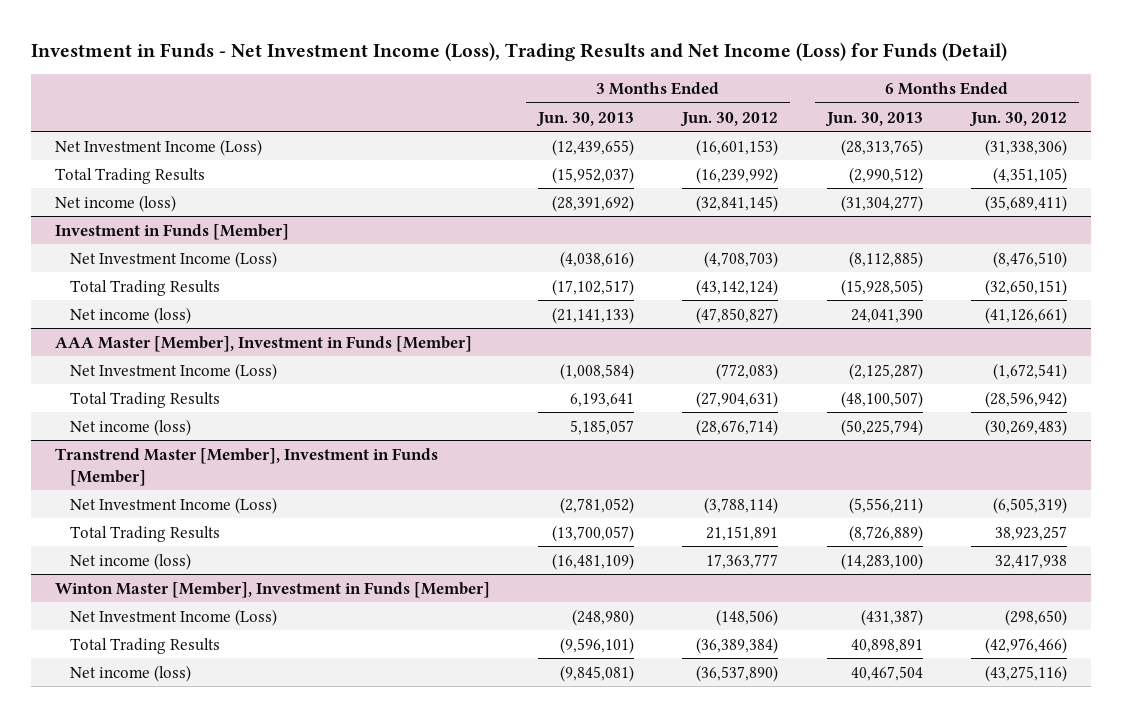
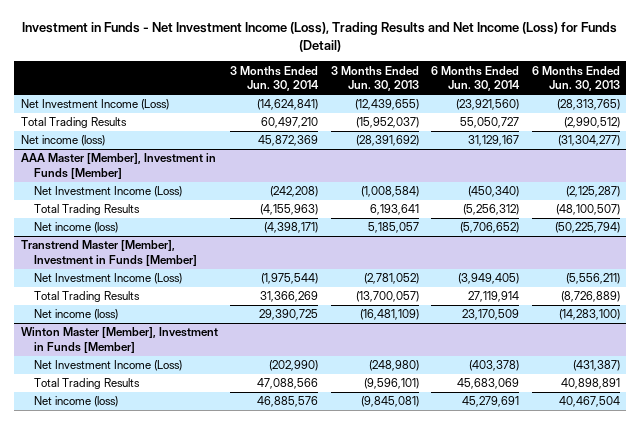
[680,111,779,127] Jun. 30, 2012 -> none
[968,111,1067,127] Jun. 30, 2012 -> none
none -> [230,65,320,92] 3 Months Ended Jun. 30, 2014
none -> [431,65,521,92] 6 Months Ended Jun. 30, 2014
[54,223,289,240] Investment in Funds [Member] -> none
[70,250,278,268] Net Investment Income (Loss) -> none
[70,279,221,296] Total Trading Results -> none
[70,306,192,324] Net income (loss) -> none

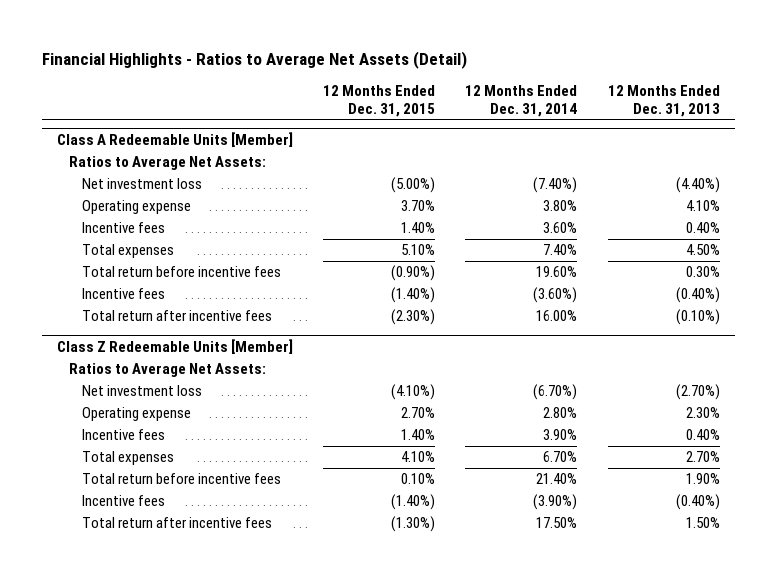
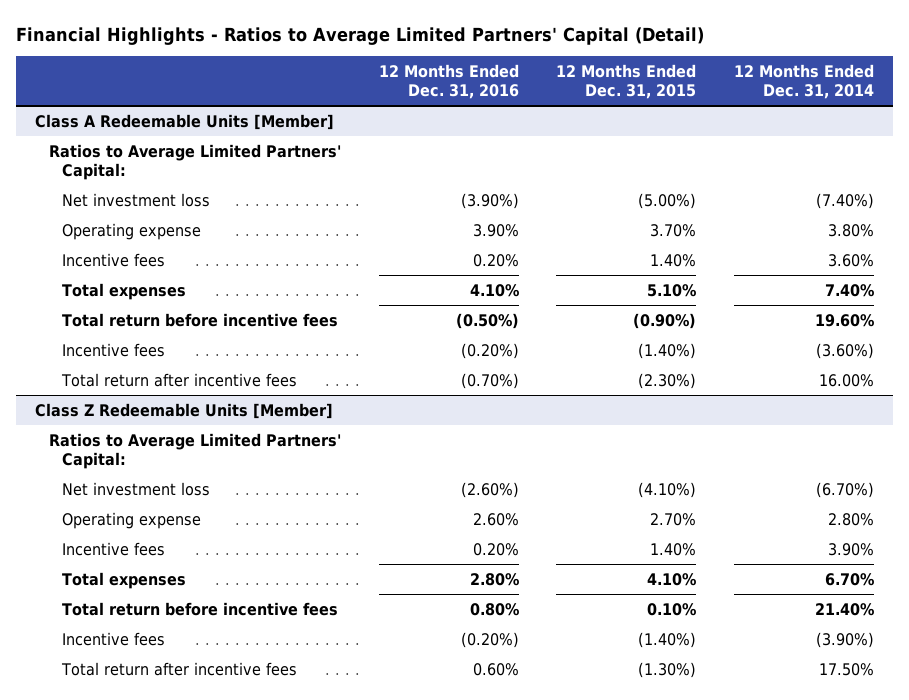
[41,50,467,69] Financial Highlights - Ratios to Average Net Assets (Detail) -> [16,26,705,45] Financial Highlights - Ratios to Average Limited Partners' Capital (Detail)
[607,84,720,117] 12 Months Ended Dec. 31, 2013 -> none
none -> [378,63,519,100] 12 Months Ended Dec. 31, 2016
[69,156,267,171] Ratios to Average Net Assets: -> [48,143,341,180] Ratios to Average Limited Partners' Capital:
[69,363,267,378] Ratios to Average Net Assets: -> [48,432,341,469] Ratios to Average Limited Partners' Capital:

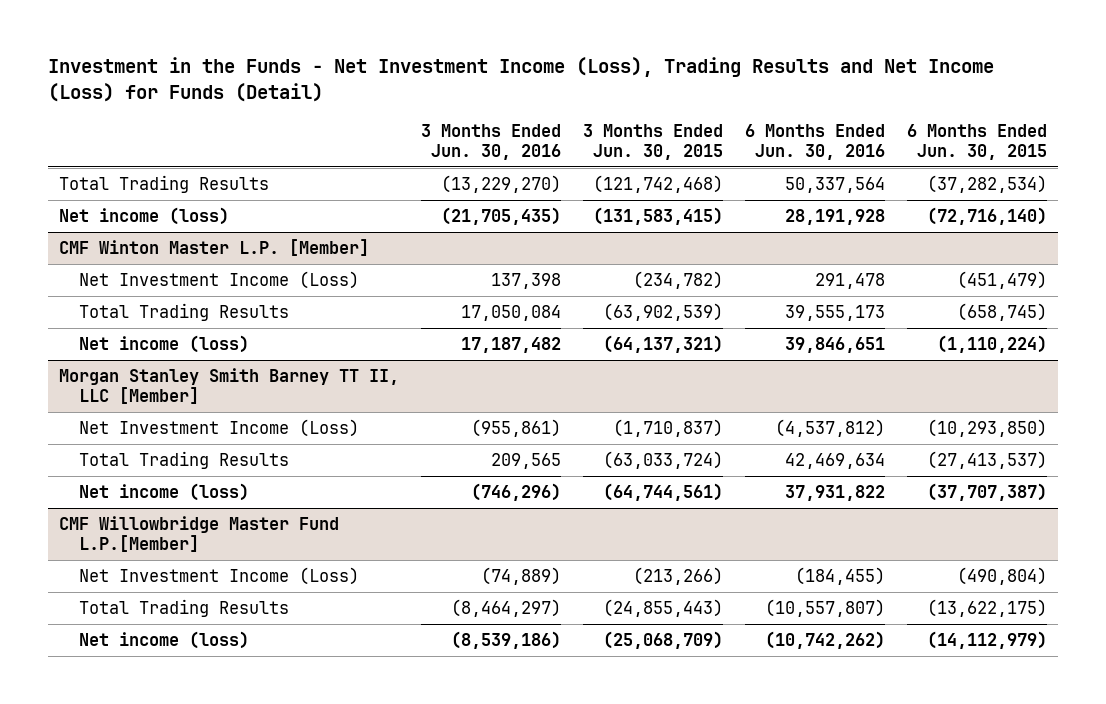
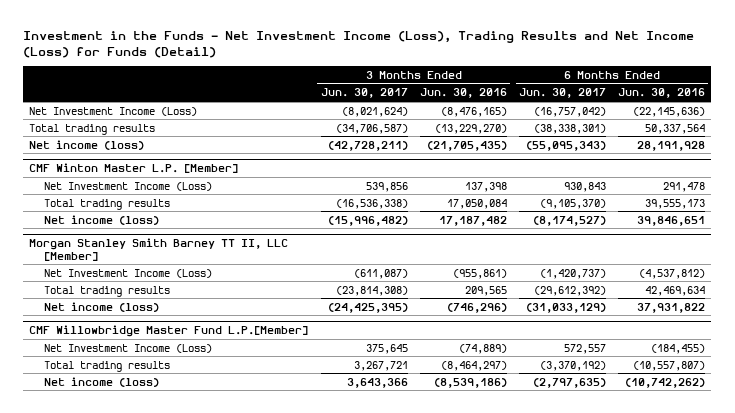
[582,124,723,161] 3 Months Ended Jun. 30, 2015 -> none
[906,124,1047,161] 6 Months Ended Jun. 30, 2015 -> none
none -> [320,88,408,99] Jun. 30, 2017
none -> [518,88,606,99] Jun. 30, 2017
none -> [29,106,198,116] Net Investment Income (Loss)
[58,174,269,193] Total Trading Results -> [29,123,156,135] Total trading results
[79,302,290,321] Total Trading Results -> [44,198,171,210] Total trading results
[79,450,290,469] Total Trading Results -> [44,285,171,297] Total trading results
[79,598,290,617] Total Trading Results -> [44,360,171,372] Total trading results

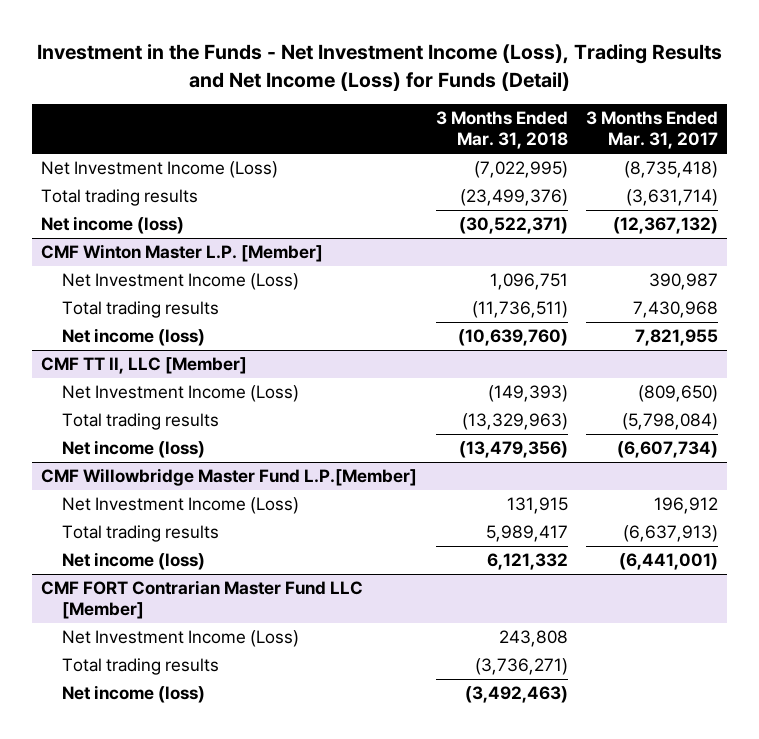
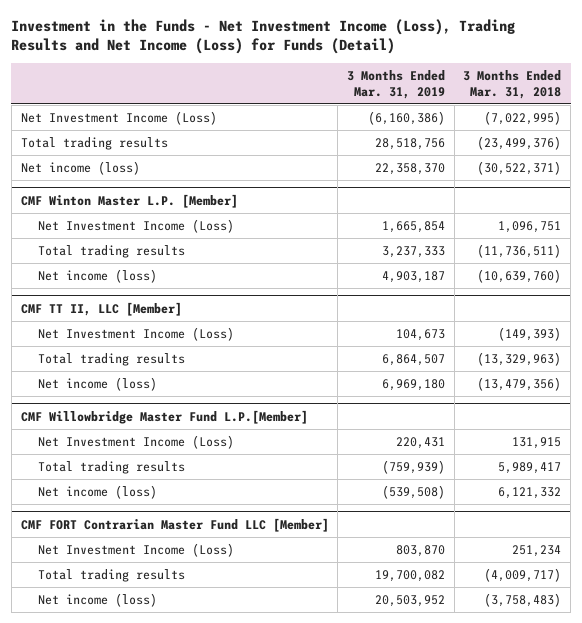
[585,111,718,150] 3 Months Ended Mar. 31, 2017 -> none
none -> [346,69,445,99] 3 Months Ended Mar. 31, 2019
[498,630,568,648] 243,808 -> [512,545,562,558] 251,234
[474,658,568,676] (3,736,271) -> [484,568,562,583] (4,009,717)
[464,686,568,704] (3,492,463) -> [484,593,562,608] (3,758,483)

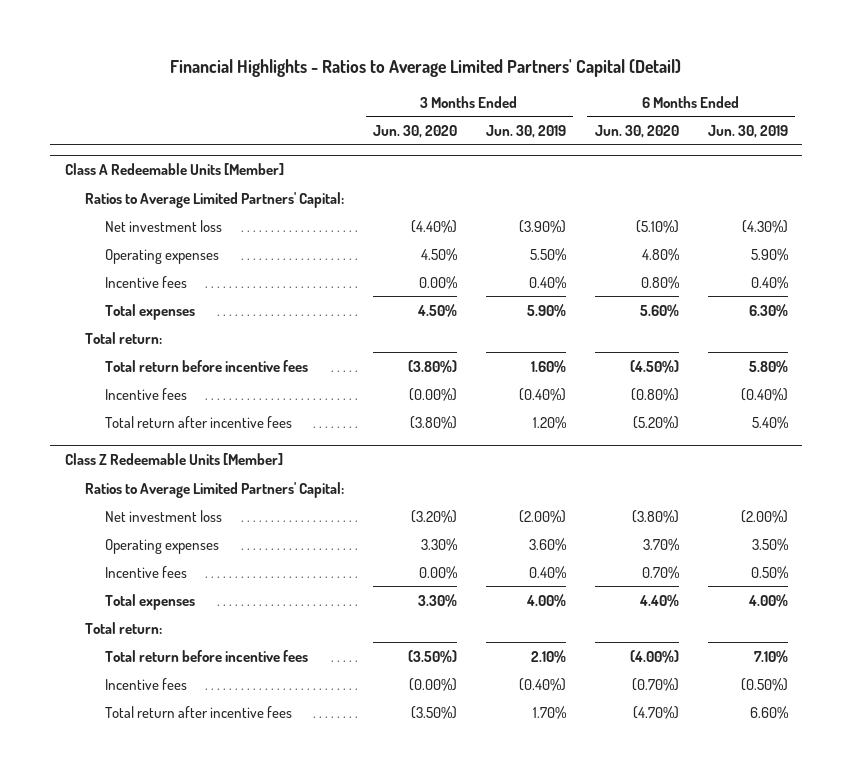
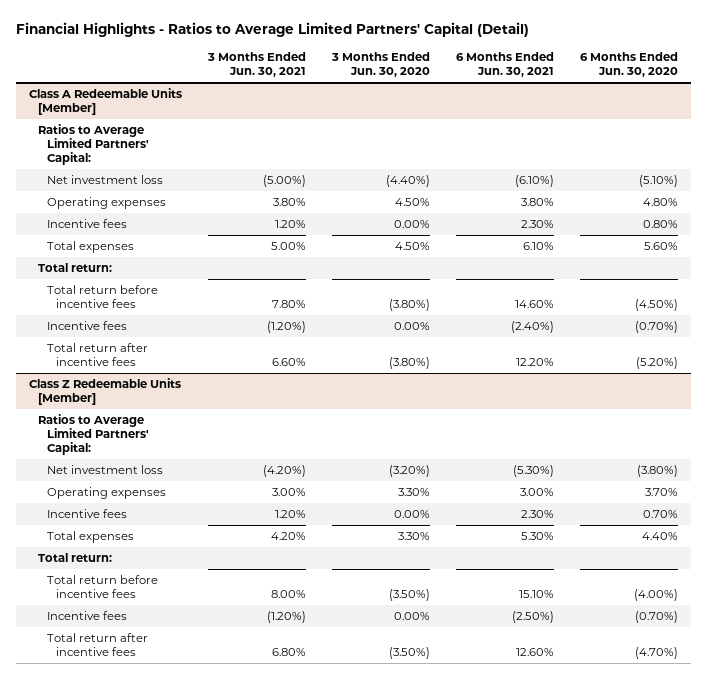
[485,125,566,139] Jun. 30, 2019 -> none
[707,125,788,139] Jun. 30, 2019 -> none
none -> [207,52,307,78] 3 Months Ended Jun. 30, 2021
none -> [456,52,555,78] 6 Months Ended Jun. 30, 2021
[408,387,457,401] (0.00%) -> [394,322,431,331] 0.00%
[630,387,679,401] (0.80%) -> [635,321,679,334] (0.70%)
[408,677,457,691] (0.00%) -> [394,612,431,621] 0.00%

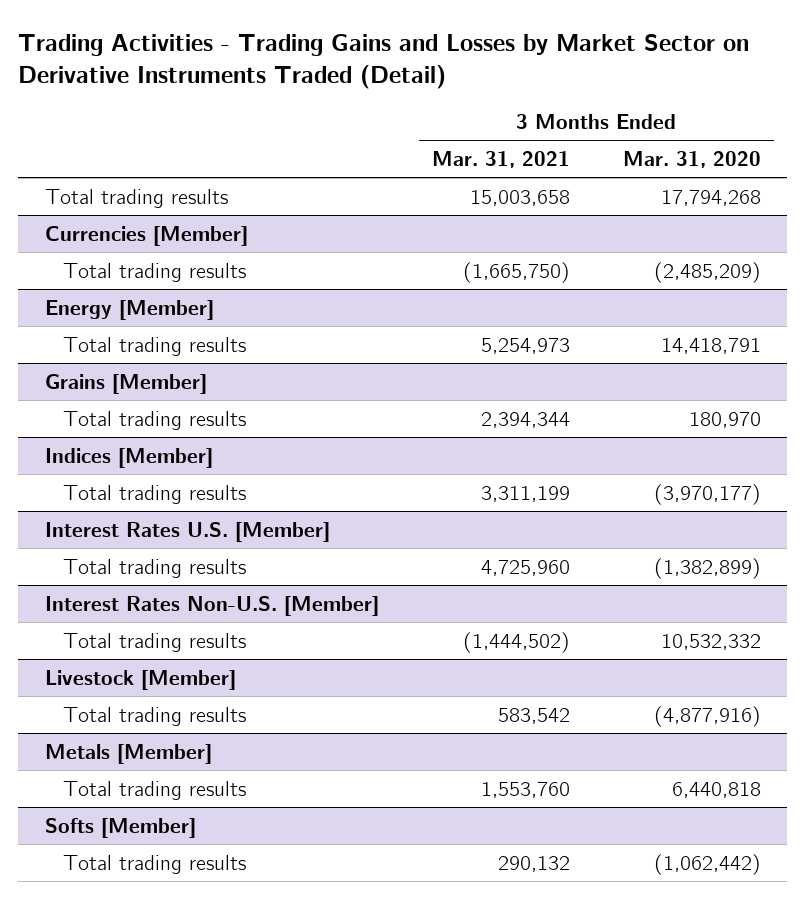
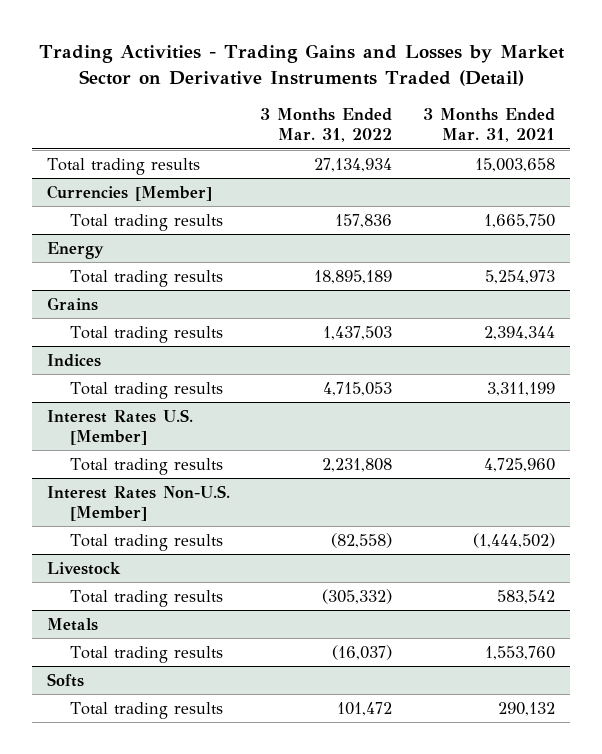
[622,150,761,168] Mar. 31, 2020 -> none
none -> [260,108,393,143] 3 Months Ended Mar. 31, 2022
[462,261,570,283] (1,665,750) -> [483,213,555,228] 1,665,750
[44,299,214,320] Energy [Member] -> [46,241,104,259] Energy
[44,373,207,394] Grains [Member] -> [46,296,98,311] Grains
[44,447,213,468] Indices [Member] -> [46,353,101,367] Indices
[44,669,236,690] Livestock [Member] -> [46,561,121,575] Livestock
[44,743,212,764] Metals [Member] -> [46,617,98,631] Metals
[44,817,196,838] Softs [Member] -> [46,672,84,687] Softs

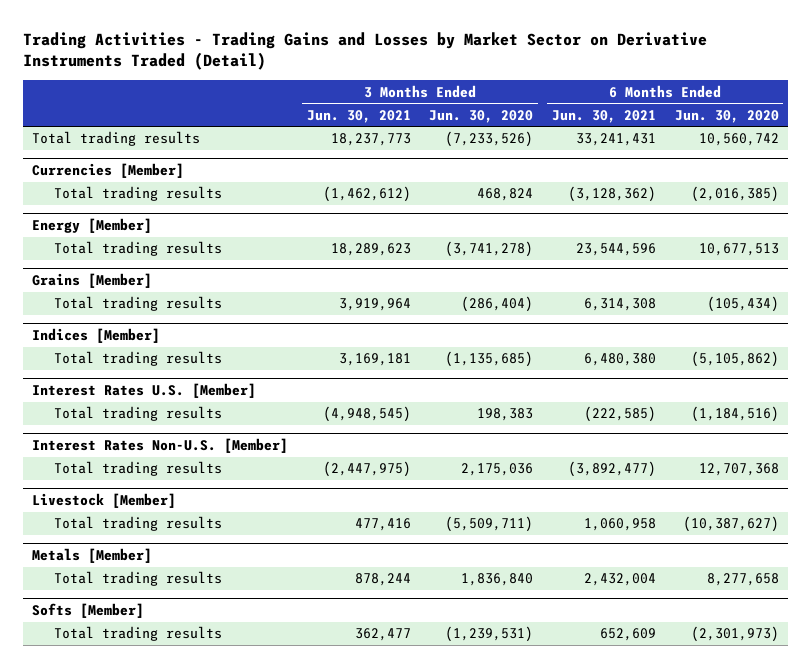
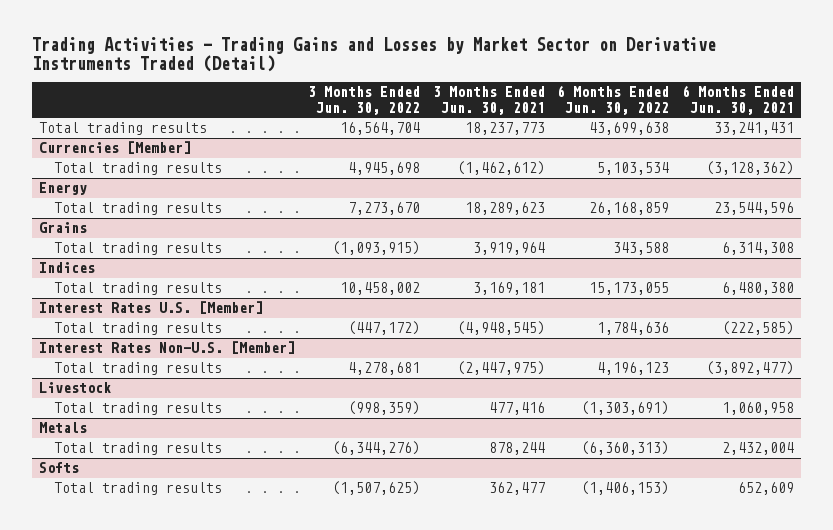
[429,109,534,123] Jun. 30, 2020 -> none
[674,109,779,123] Jun. 30, 2020 -> none
none -> [307,86,420,115] 3 Months Ended Jun. 30, 2022
none -> [557,85,670,115] 6 Months Ended Jun. 30, 2022
[32,218,153,234] Energy [Member] -> [38,182,87,196] Energy
[32,273,153,289] Grains [Member] -> [38,222,87,234] Grains
[32,328,161,344] Indices [Member] -> [38,262,95,274] Indices
[32,493,177,509] Livestock [Member] -> [38,382,111,394] Livestock
[32,548,153,564] Metals [Member] -> [38,422,87,434] Metals
[32,603,145,619] Softs [Member] -> [38,462,79,474] Softs

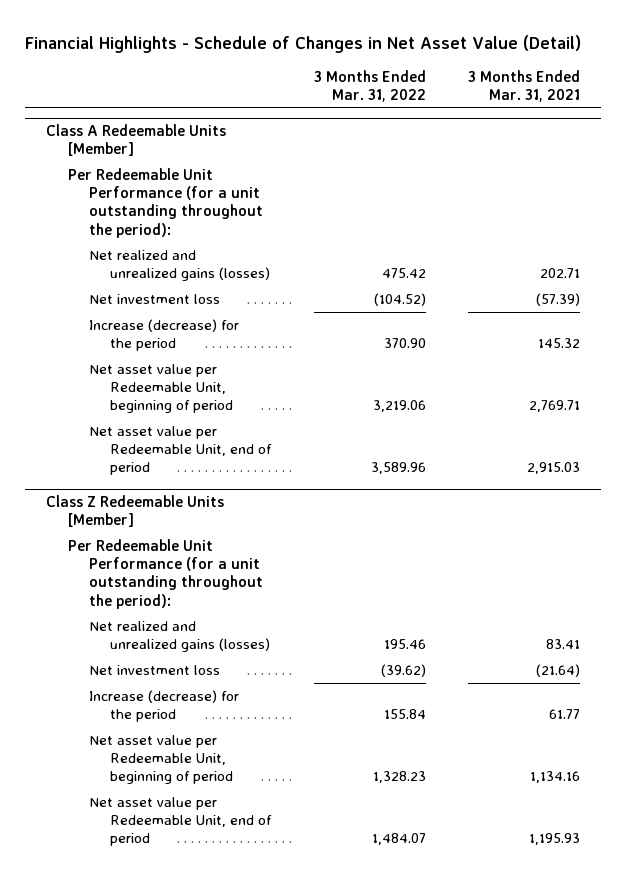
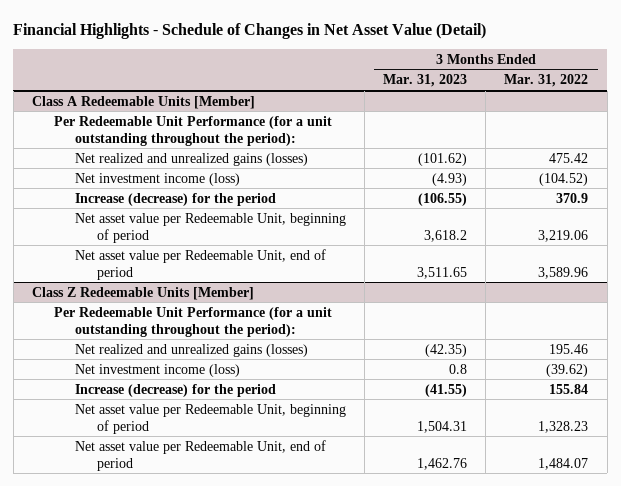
[467,69,580,102] 3 Months Ended Mar. 31, 2021 -> none
none -> [383,74,468,88] Mar. 31, 2023
[89,293,221,304] Net investment loss -> [75,172,241,186] Net investment income (loss)
[383,338,426,349] 370.90 -> [556,192,589,203] 370.9
[89,664,221,675] Net investment loss -> [75,363,241,377] Net investment income (loss)

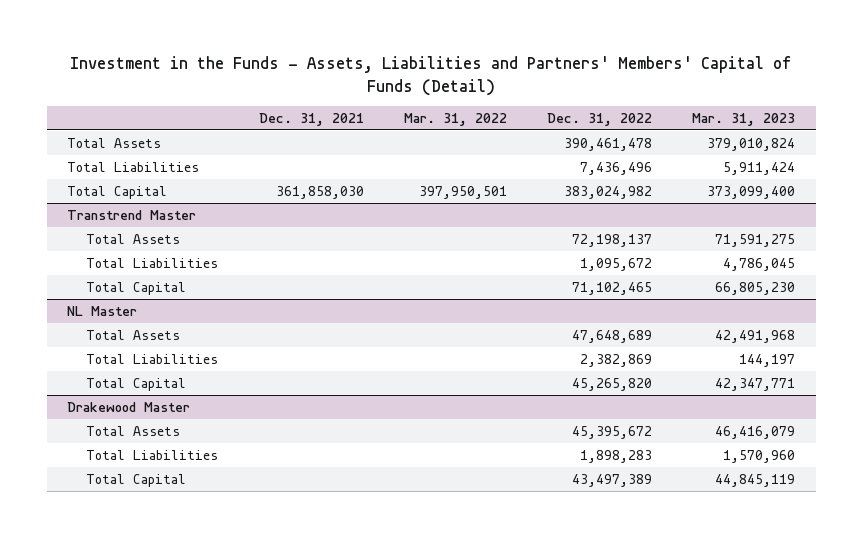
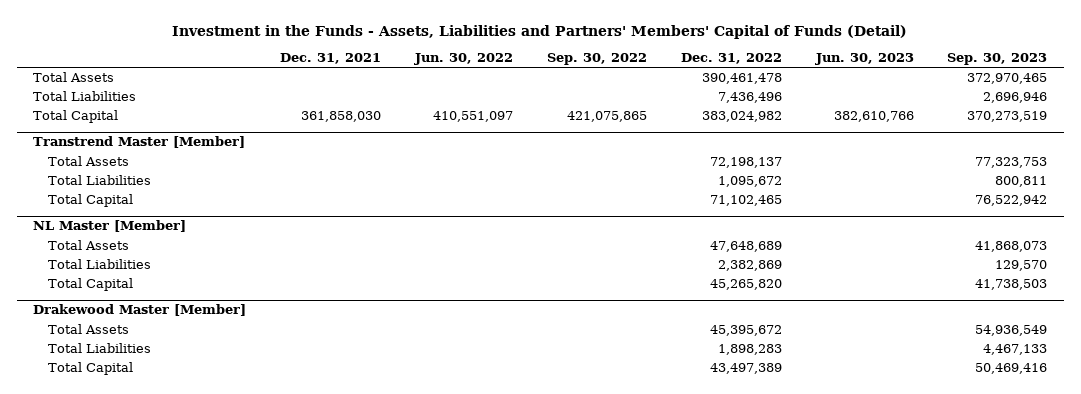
[403,112,507,126] Mar. 31, 2022 -> none
[692,112,796,126] Mar. 31, 2023 -> none
none -> [414,53,514,66] Jun. 30, 2022
none -> [546,53,647,66] Sep. 30, 2022
none -> [814,53,914,66] Jun. 30, 2023
none -> [947,53,1048,66] Sep. 30, 2023
[67,209,197,220] Transtrend Master -> [33,136,246,149] Transtrend Master [Member]
[67,305,138,316] NL Master -> [33,220,187,233] NL Master [Member]
[67,401,191,412] Drakewood Master -> [33,304,247,317] Drakewood Master [Member]

